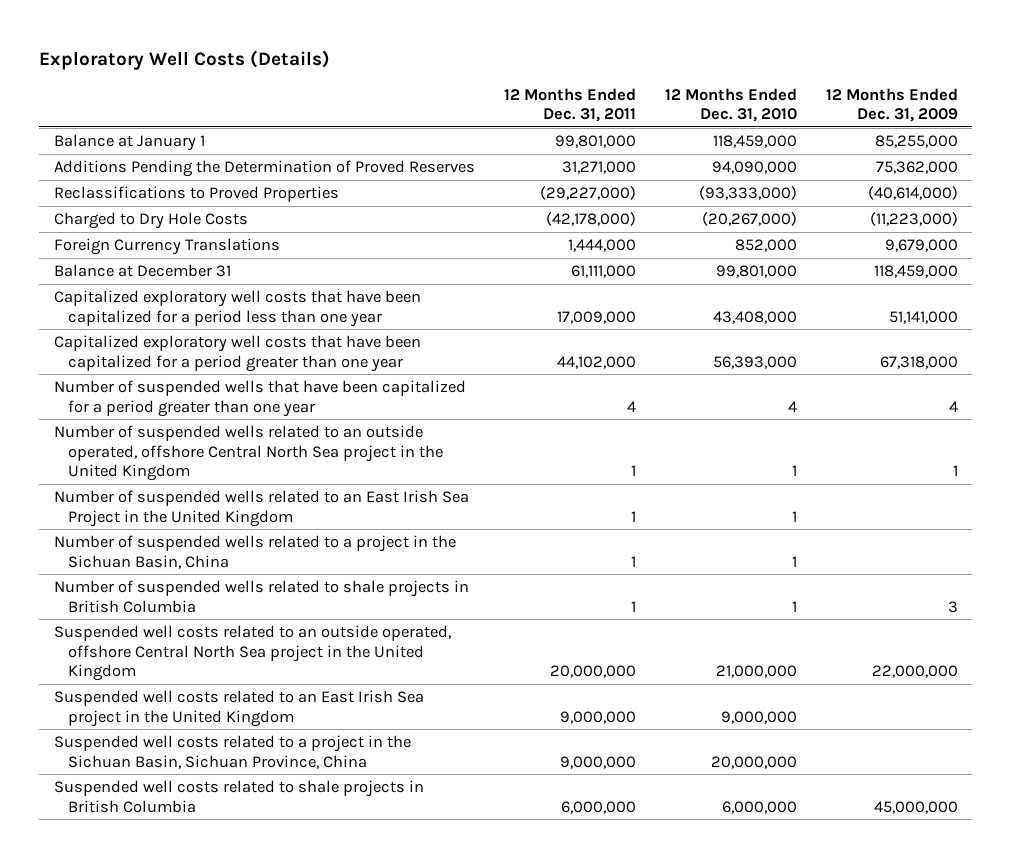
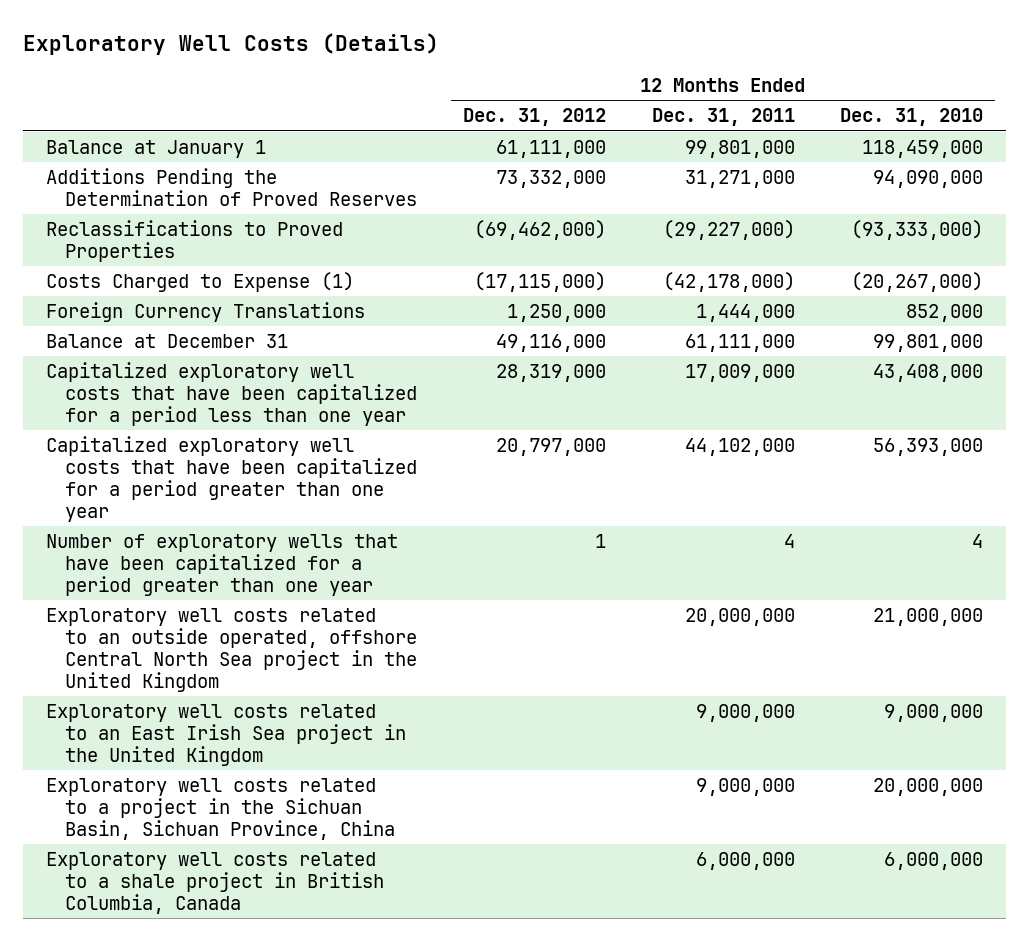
[825,87,958,123] 12 Months Ended Dec. 31, 2009 -> none
none -> [462,108,606,127] Dec. 31, 2012
[53,211,248,229] Charged to Dry Hole Costs -> [45,271,354,292] Costs Charged to Expense (1)
[53,424,443,482] Number of suspended wells related to an outside operated, offshore Central North Sea project in the United Kingdom -> none
[53,489,469,527] Number of suspended wells related to an East Irish Sea Project in the United Kingdom -> none
[53,534,456,569] Number of suspended wells related to a project in the Sichuan Basin, China -> none
[53,579,469,613] Number of suspended wells related to shale projects in British Columbia -> none
[53,379,466,417] Number of suspended wells that have been capitalized for a period greater than one year -> [45,533,398,596] Number of exploratory wells that have been capitalized for a period greater than one year
[53,624,451,682] Suspended well costs related to an outside operated, offshore Central North Sea project in the United Kingdom -> [45,607,417,692] Exploratory well costs related to an outside operated, offshore Central North Sea project in the United Kingdom
[53,689,424,727] Suspended well costs related to an East Irish Sea project in the United Kingdom -> [45,703,406,766] Exploratory well costs related to an East Irish Sea project in the United Kingdom
[53,734,411,769] Suspended well costs related to a project in the Sichuan Basin, Sichuan Province, China -> [45,777,395,840] Exploratory well costs related to a project in the Sichuan Basin, Sichuan Province, China
[53,779,424,813] Suspended well costs related to shale projects in British Columbia -> [45,851,384,914] Exploratory well costs related to a shale project in British Columbia, Canada

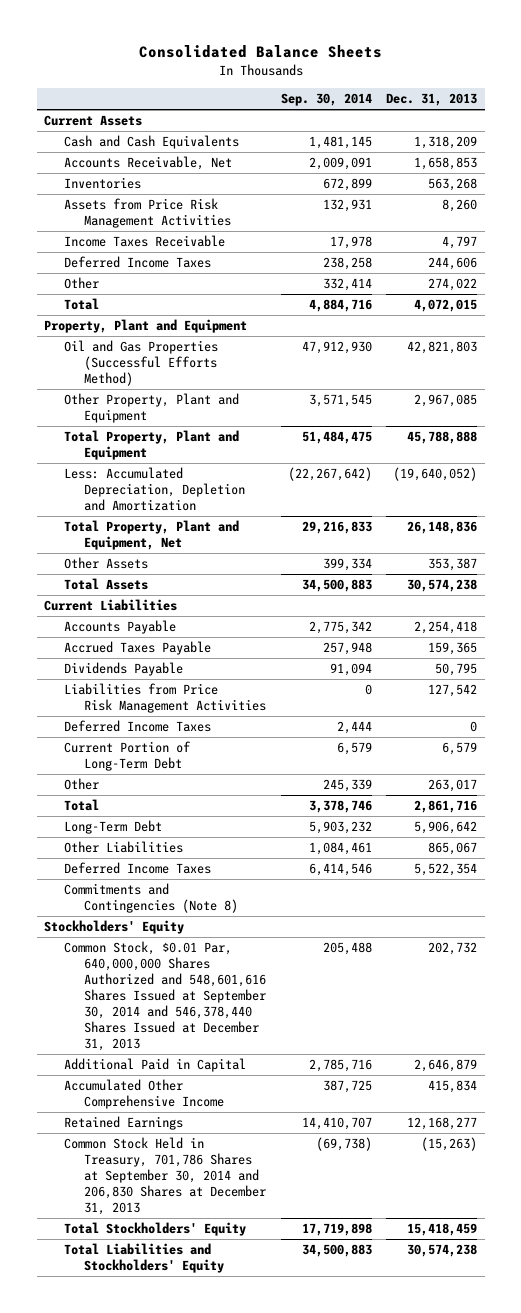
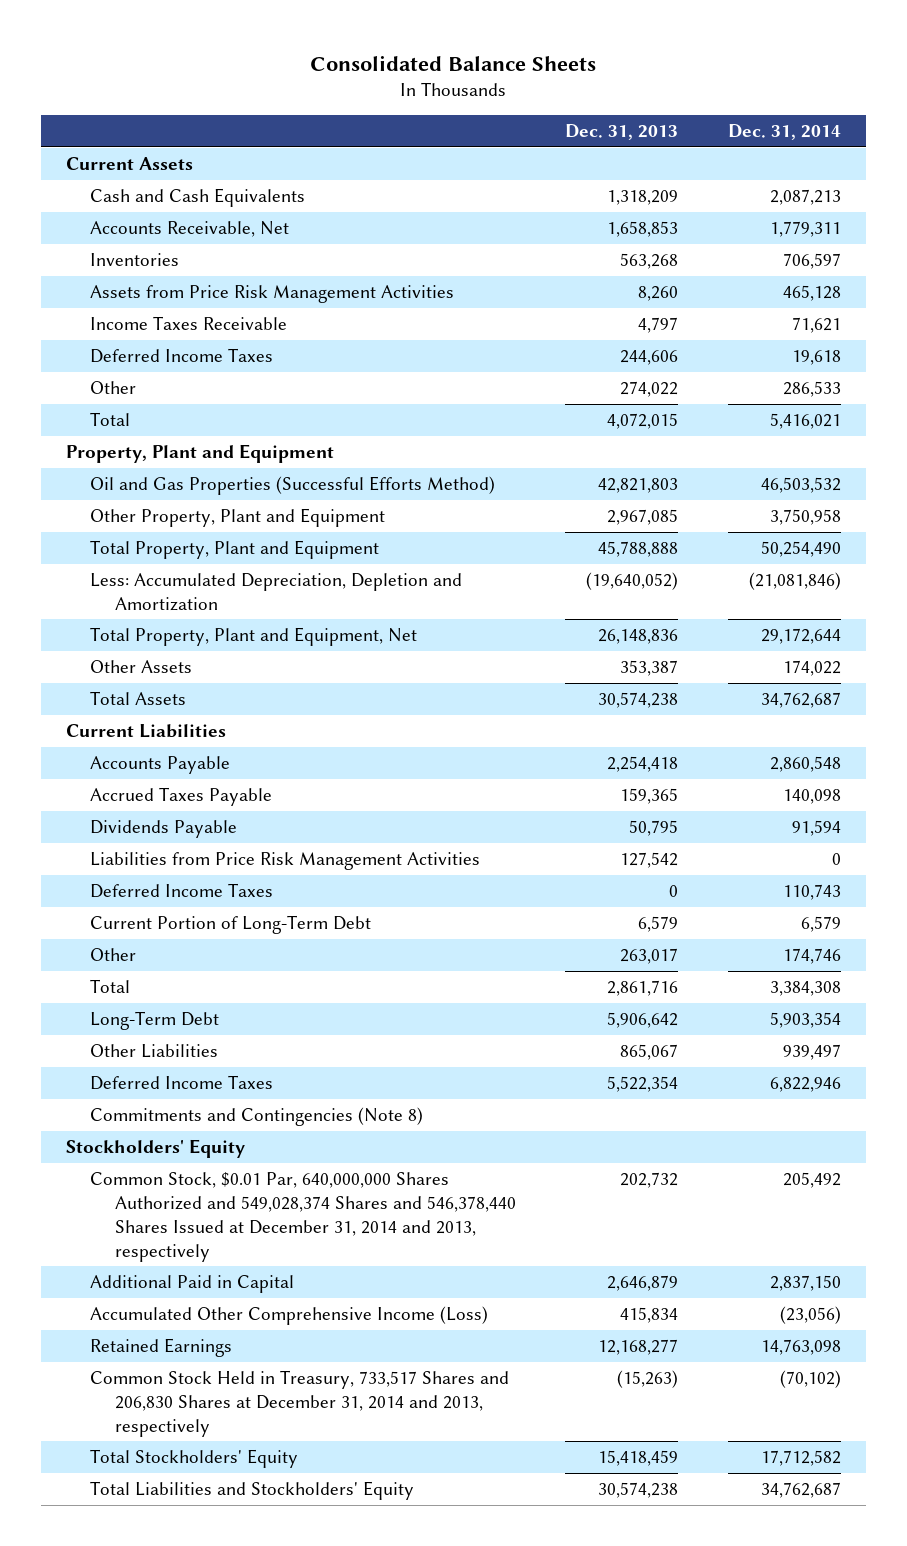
[280,92,372,106] Sep. 30, 2014 -> none
none -> [727,124,841,141] Dec. 31, 2014
[63,941,266,1052] Common Stock, $0.01 Par, 640,000,000 Shares Authorized and 548,601,616 Shares Issued at September 30, 2014 and 546,378,440 Shares Issued at December 31, 2013 -> [90,1171,516,1262] Common Stock, $0.01 Par, 640,000,000 Shares Authorized and 549,028,374 Shares and 546,378,440 Shares Issued at December 31, 2014 and 2013, respectively
[63,1079,224,1110] Accumulated Other Comprehensive Income -> [90,1305,489,1325] Accumulated Other Comprehensive Income (Loss)
[63,1137,266,1216] Common Stock Held in Treasury, 701,786 Shares at September 30, 2014 and 206,830 Shares at December 31, 2013 -> [90,1369,510,1437] Common Stock Held in Treasury, 733,517 Shares and 206,830 Shares at December 31, 2014 and 2013, respectively

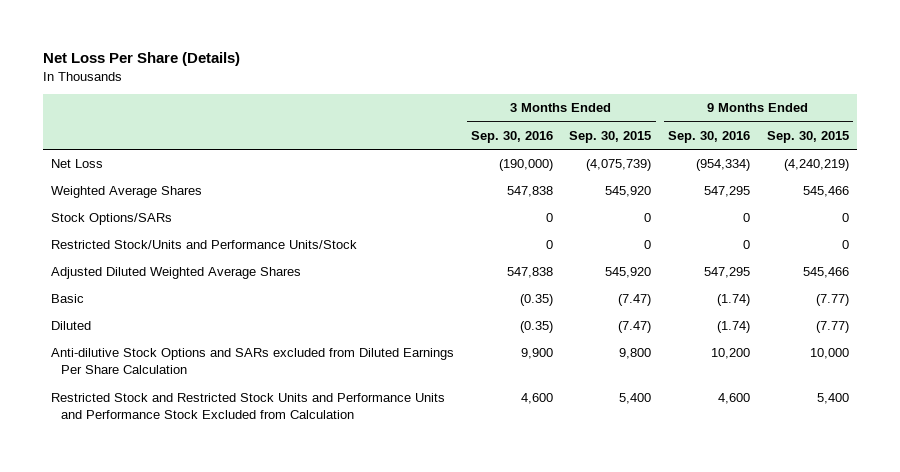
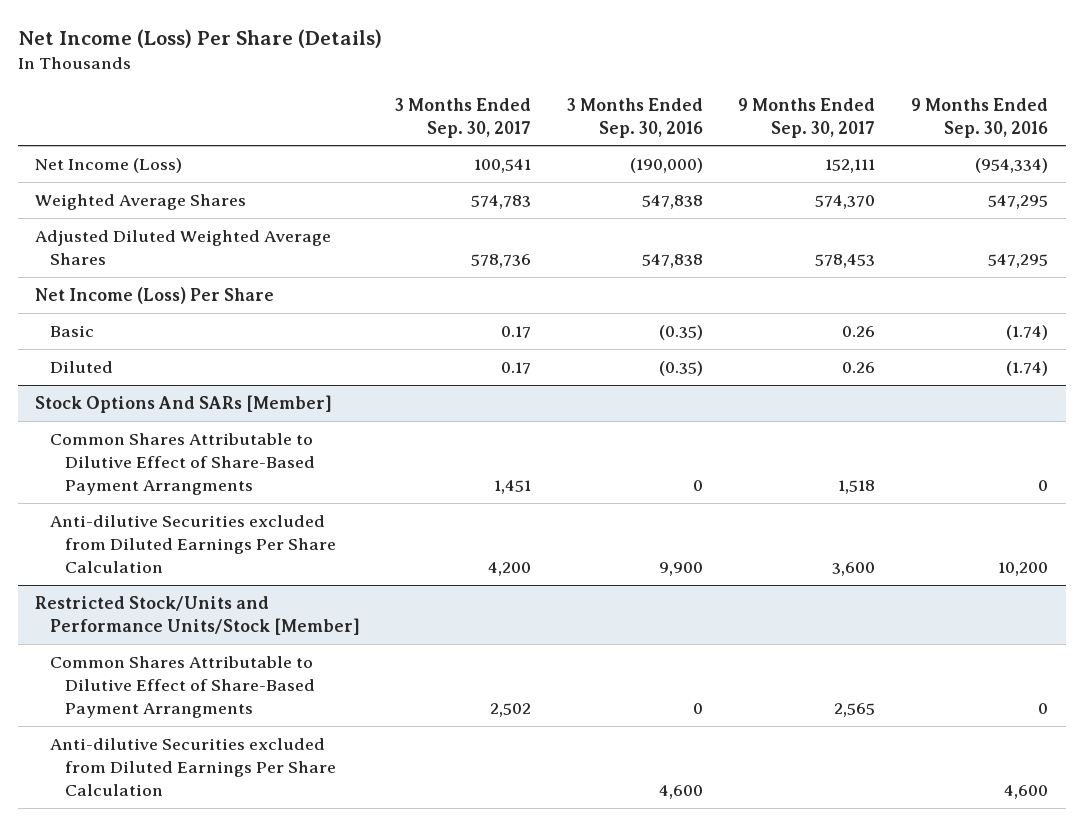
[42,52,240,67] Net Loss Per Share (Details) -> [17,29,382,49] Net Income (Loss) Per Share (Details)
[569,130,652,143] Sep. 30, 2015 -> none
[766,130,849,143] Sep. 30, 2015 -> none
none -> [395,97,532,138] 3 Months Ended Sep. 30, 2017
none -> [738,97,876,138] 9 Months Ended Sep. 30, 2017
[51,159,104,169] Net Loss -> [35,157,183,173] Net Income (Loss)
[51,213,173,226] Stock Options/SARs -> none
[51,240,358,250] Restricted Stock/Units and Performance Units/Stock -> none
none -> [35,286,275,304] Net Income (Loss) Per Share
none -> [35,394,333,413] Stock Options And SARs [Member]
none -> [50,432,315,495] Common Shares Attributable to Dilutive Effect of Share-Based Payment Arrangments
[51,348,455,375] Anti-dilutive Stock Options and SARs excluded from Diluted Earnings Per Share Calculation -> [50,514,336,573] Anti-dilutive Securities excluded from Diluted Earnings Per Share Calculation
none -> [35,595,361,635] Restricted Stock/Units and Performance Units/Stock [Member]
none -> [50,655,315,718] Common Shares Attributable to Dilutive Effect of Share-Based Payment Arrangments
[51,393,446,420] Restricted Stock and Restricted Stock Units and Performance Units and Performance Stock Excluded from Calculation -> [50,737,336,796] Anti-dilutive Securities excluded from Diluted Earnings Per Share Calculation

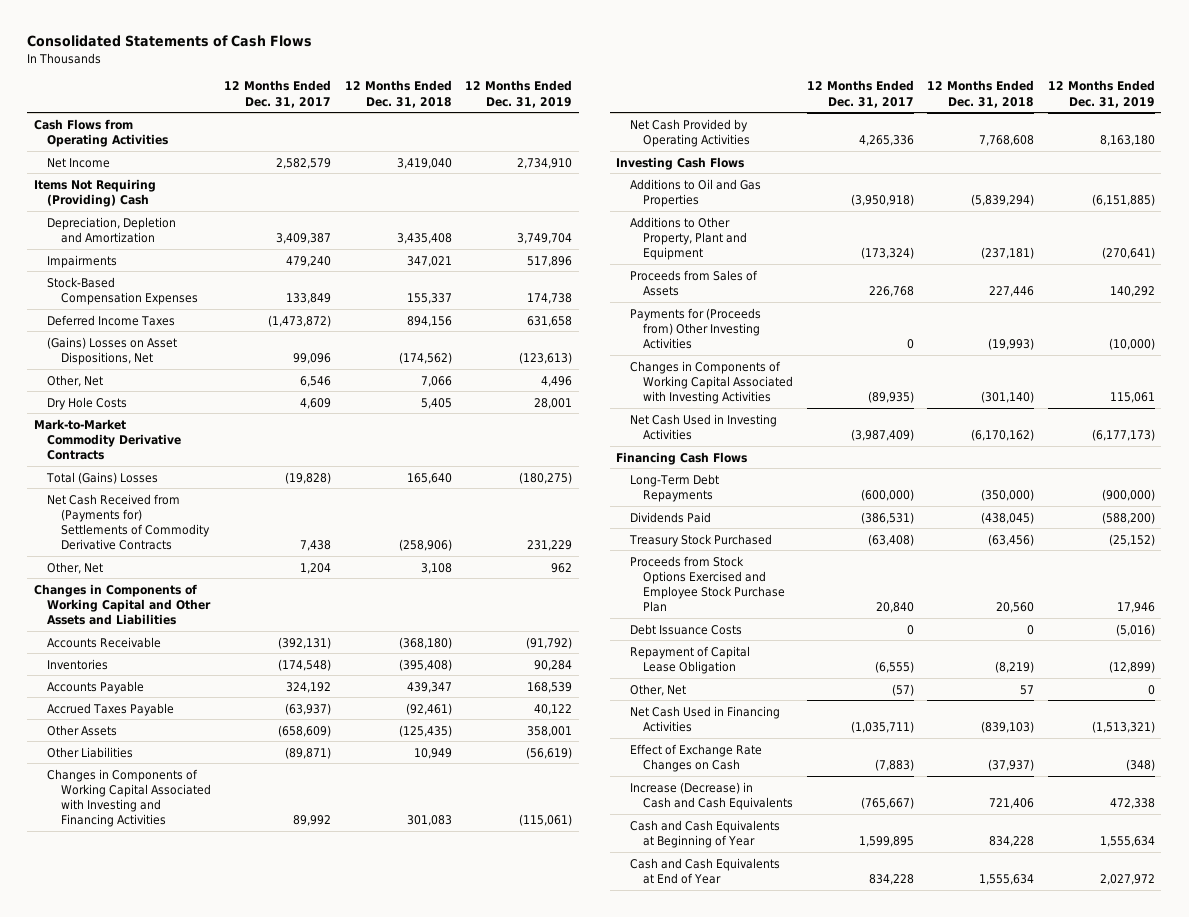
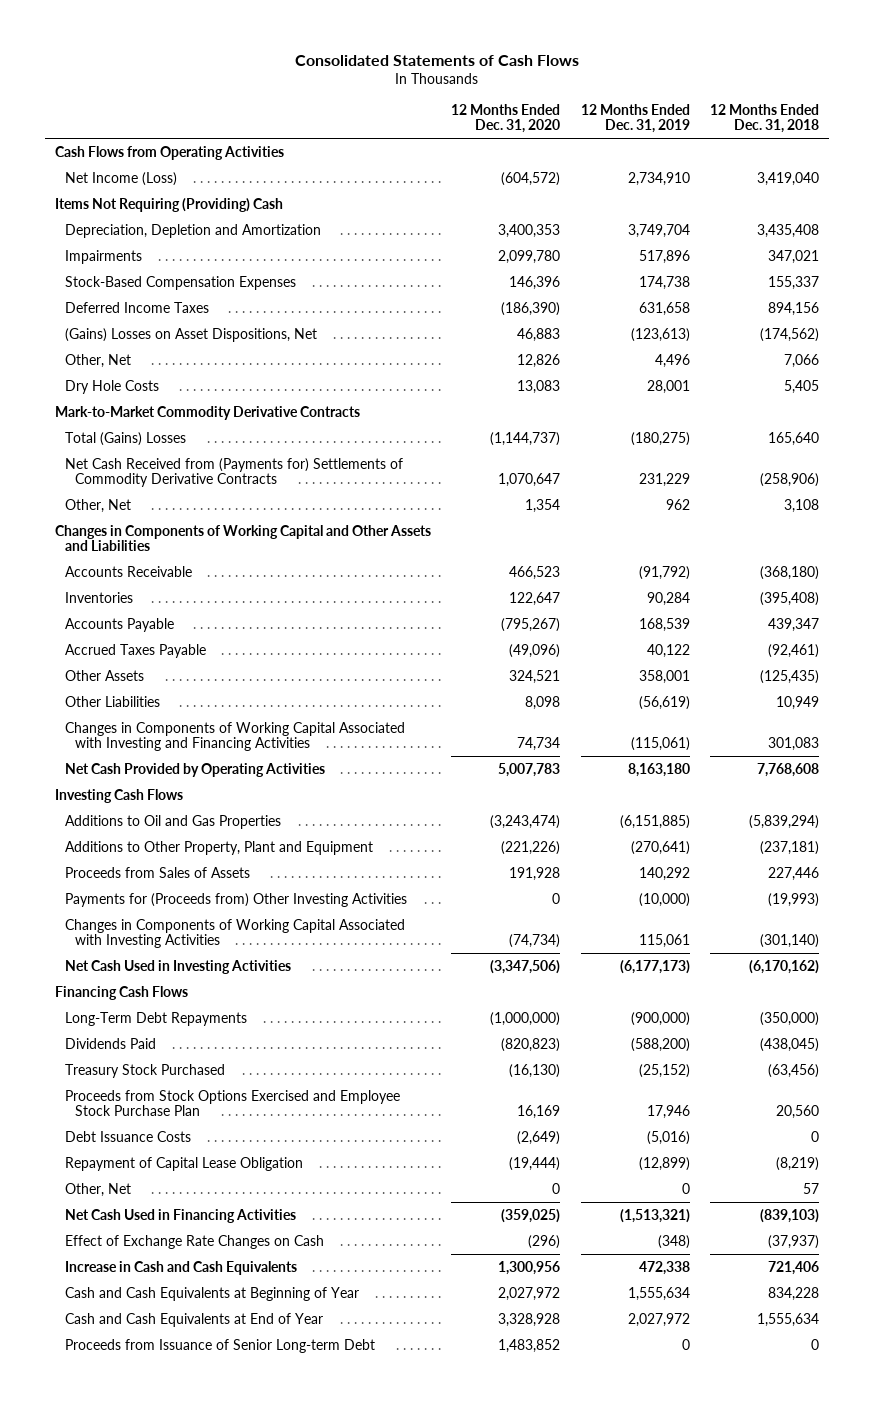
[224,80,332,108] 12 Months Ended Dec. 31, 2017 -> none
none -> [451,103,561,134] 12 Months Ended Dec. 31, 2020
[47,157,111,168] Net Income -> [65,171,178,186] Net Income (Loss)
[629,781,793,810] Increase (Decrease) in Cash and Cash Equivalents -> [65,1260,298,1275] Increase in Cash and Cash Equivalents
none -> [65,1338,376,1353] Proceeds from Issuance of Senior Long-term Debt

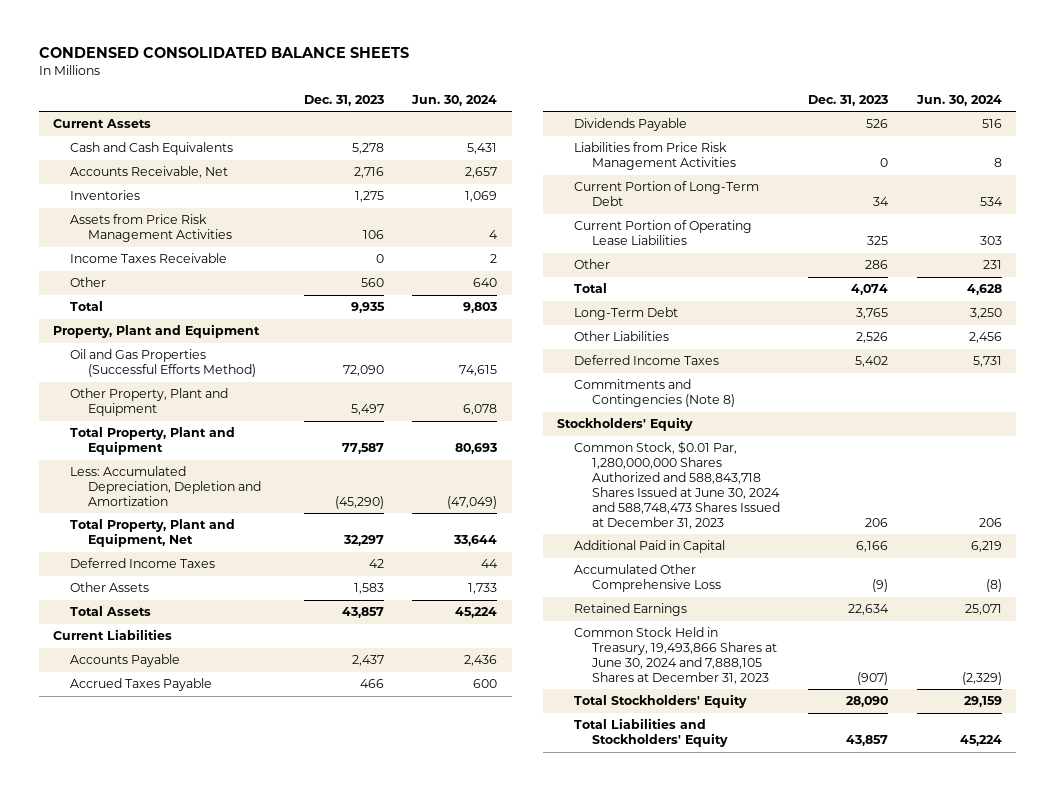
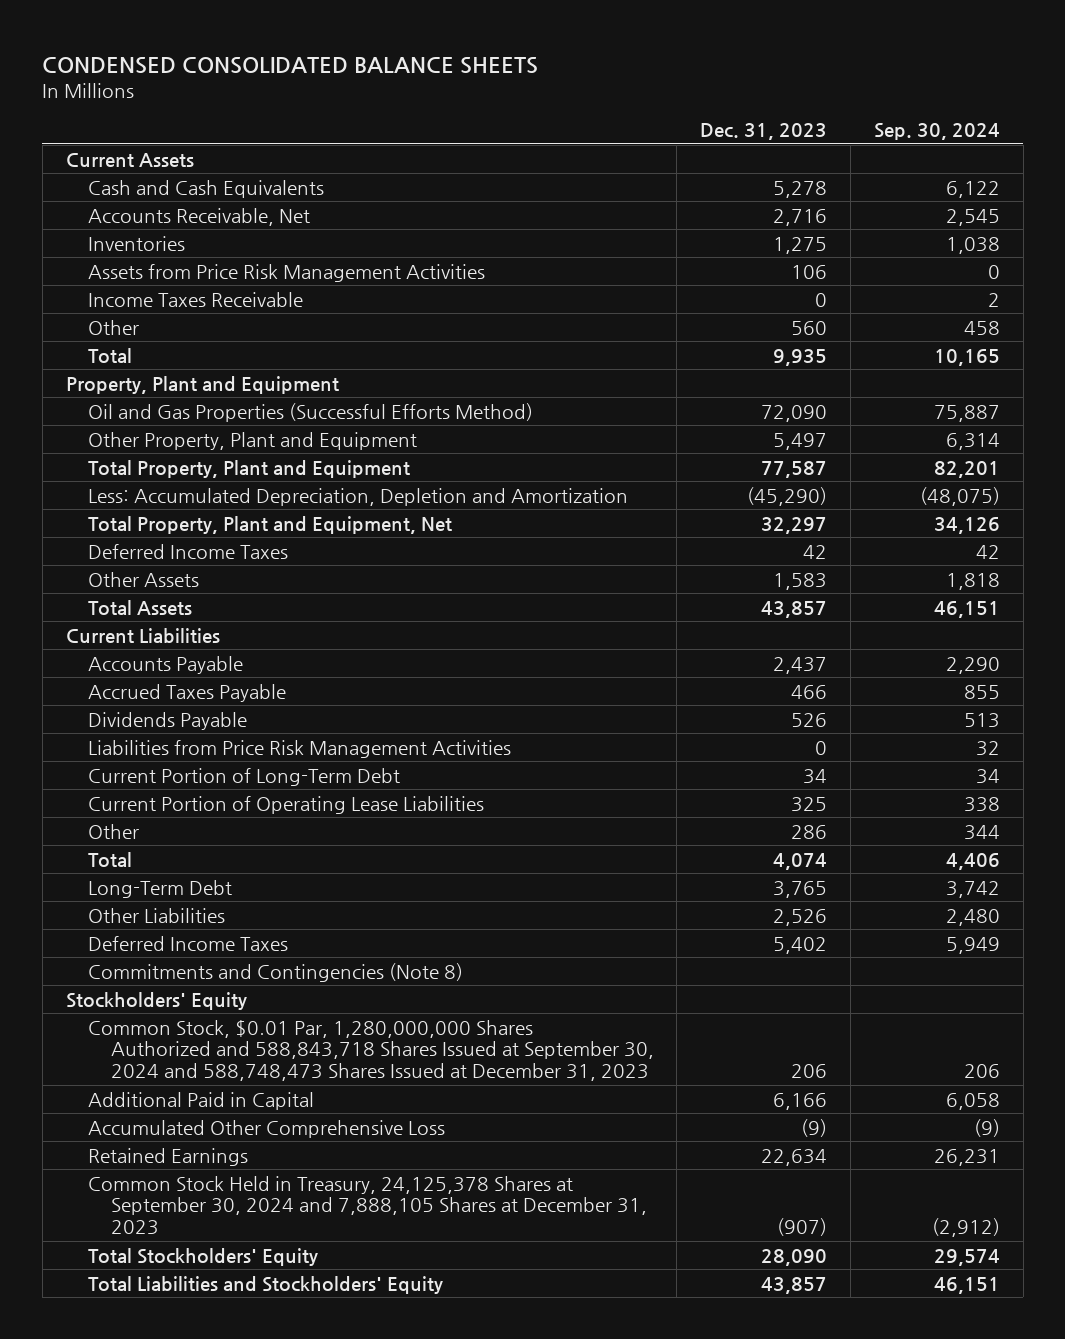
[411,94,498,106] Jun. 30, 2024 -> none
none -> [873,123,1000,141] Sep. 30, 2024
[574,441,780,529] Common Stock, $0.01 Par, 1,280,000,000 Shares Authorized and 588,843,718 Shares Issued at June 30, 2024 and 588,748,473 Shares Issued at December 31, 2023 -> [88,1019,654,1082] Common Stock, $0.01 Par, 1,280,000,000 Shares Authorized and 588,843,718 Shares Issued at September 30, 2024 and 588,748,473 Shares Issued at December 31, 2023
[574,627,777,684] Common Stock Held in Treasury, 19,493,866 Shares at June 30, 2024 and 7,888,105 Shares at December 31, 2023 -> [88,1175,647,1236] Common Stock Held in Treasury, 24,125,378 Shares at September 30, 2024 and 7,888,105 Shares at December 31, 2023

